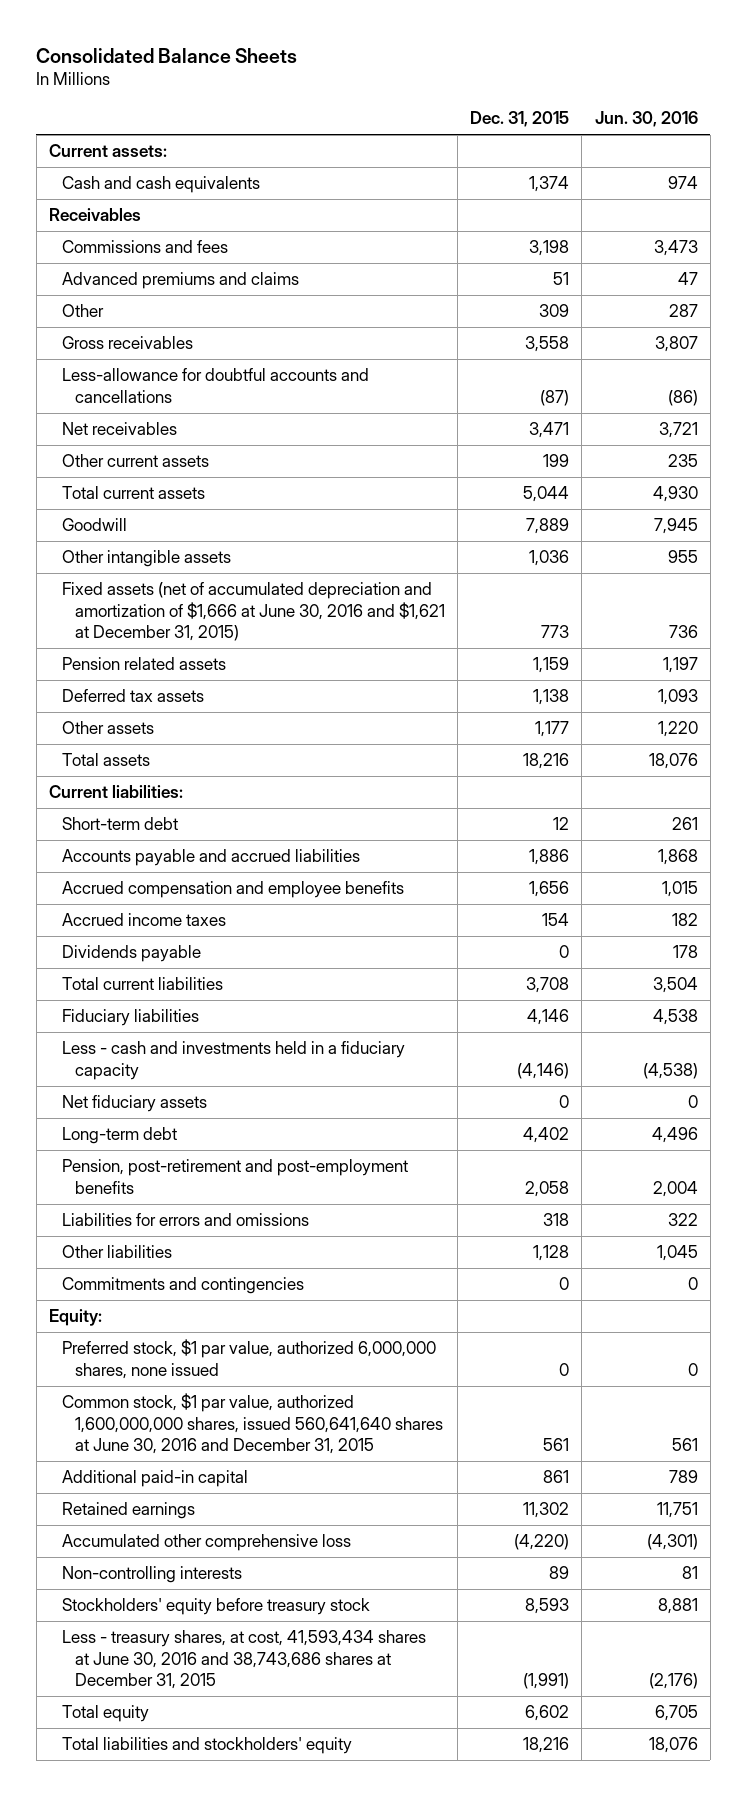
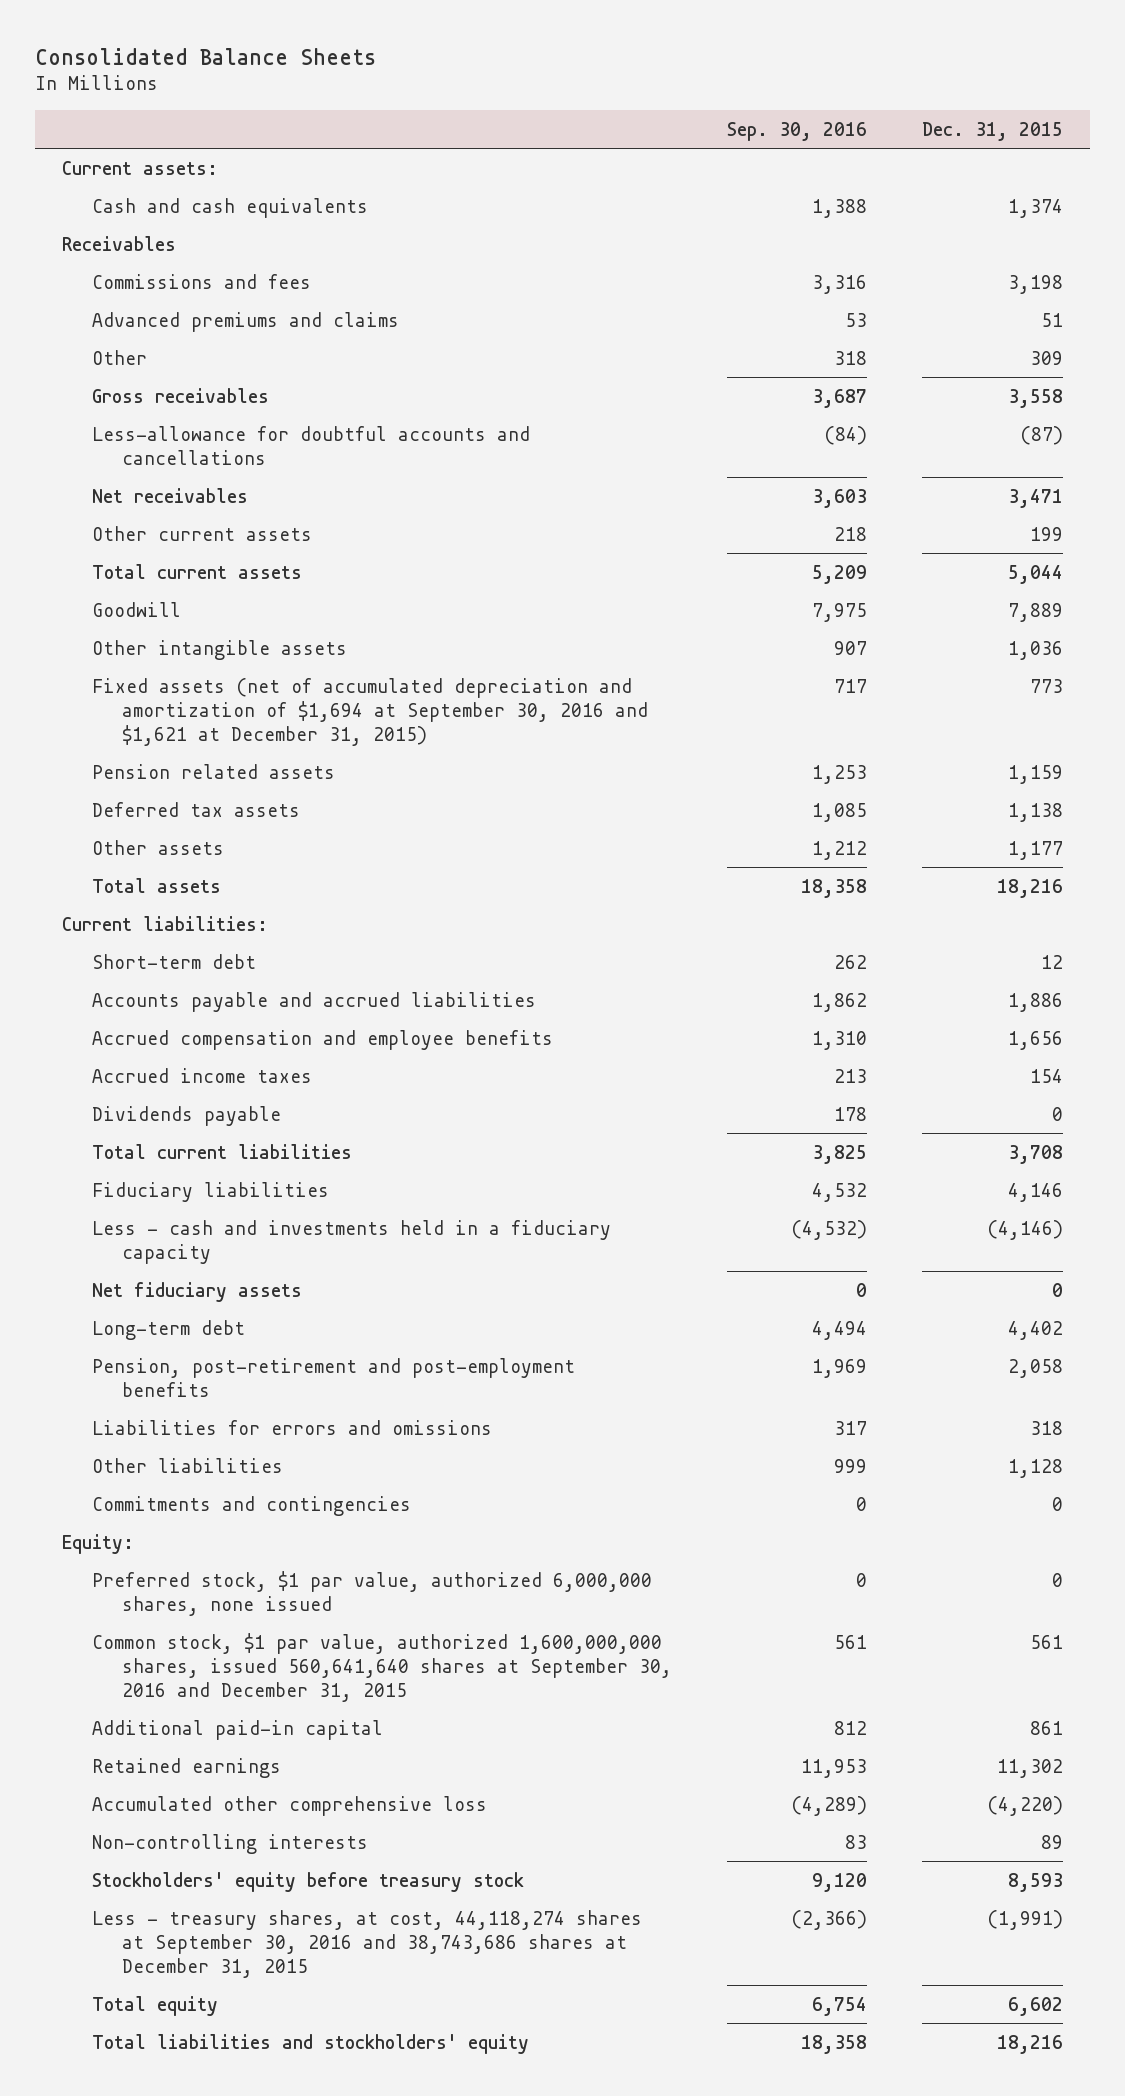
[594,111,698,128] Jun. 30, 2016 -> none
none -> [727,121,868,141] Sep. 30, 2016
[62,582,446,642] Fixed assets (net of accumulated depreciation and amortization of $1,666 at June 30, 2016 and $1,621 at December 31, 2015) -> [92,677,649,746] Fixed assets (net of accumulated depreciation and amortization of $1,694 at September 30, 2016 and $1,621 at December 31, 2015)
[62,1393,444,1455] Common stock, $1 par value, authorized 1,600,000,000 shares, issued 560,641,640 shares at June 30, 2016 and December 31, 2015 -> [92,1632,673,1702] Common stock, $1 par value, authorized 1,600,000,000 shares, issued 560,641,640 shares at September 30, 2016 and December 31, 2015
[62,1630,427,1690] Less - treasury shares, at cost, 41,593,434 shares at June 30, 2016 and 38,743,686 shares at December 31, 2015 -> [92,1909,643,1978] Less - treasury shares, at cost, 44,118,274 shares at September 30, 2016 and 38,743,686 shares at December 31, 2015

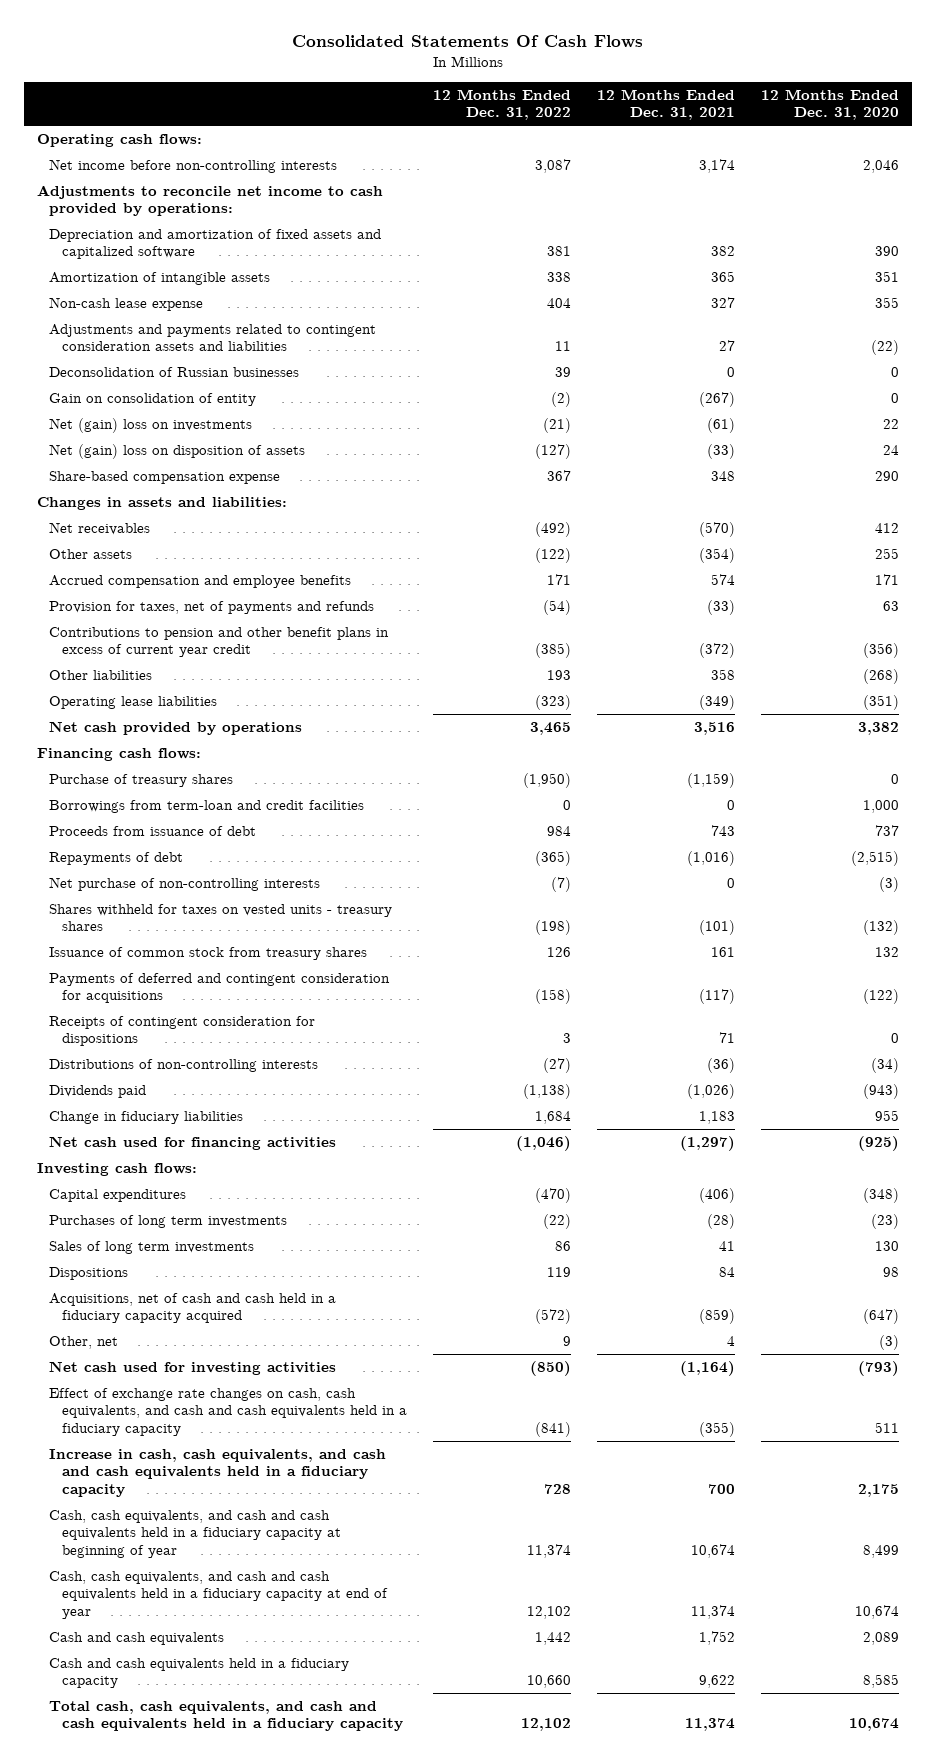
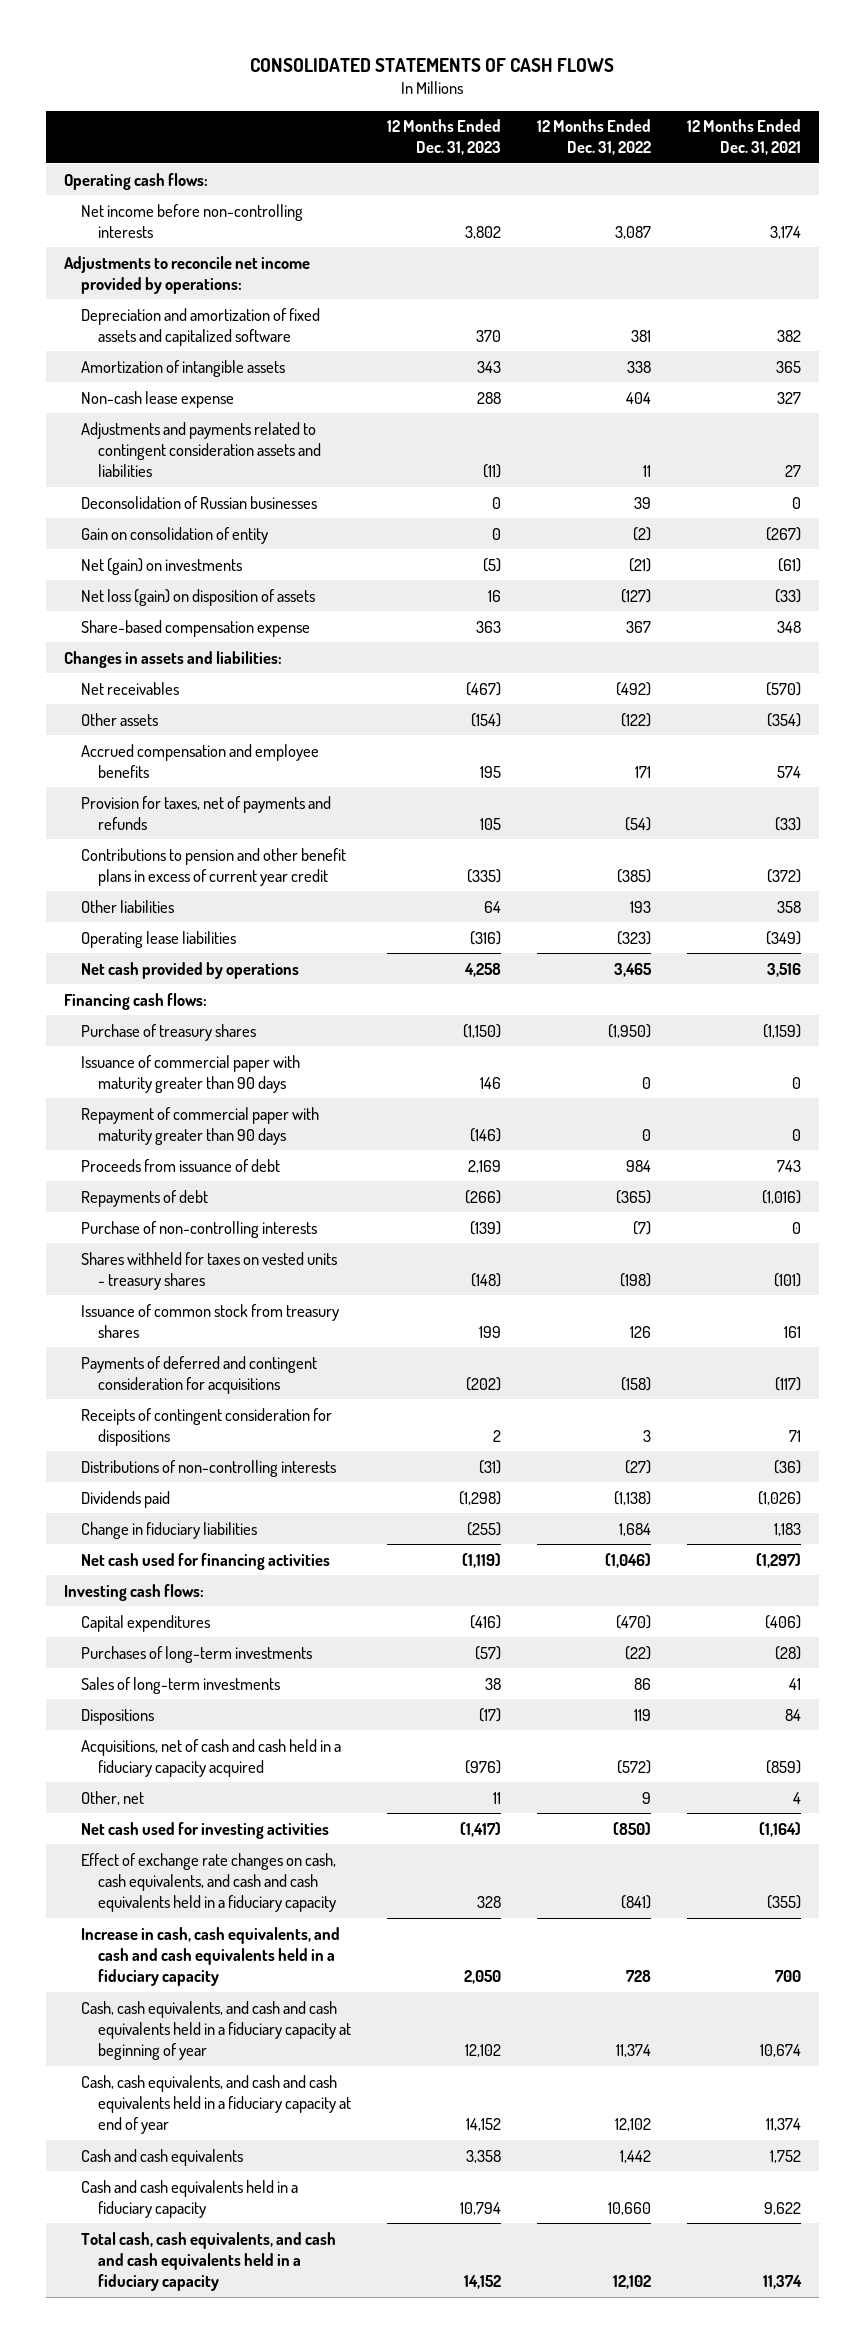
[291,34,643,48] Consolidated Statements Of Cash Flows -> [250,57,615,72] CONSOLIDATED STATEMENTS OF CASH FLOWS
[761,88,900,121] 12 Months Ended Dec. 31, 2020 -> none
none -> [387,119,502,156] 12 Months Ended Dec. 31, 2023
[36,185,383,217] Adjustments to reconcile net income to cash provided by operations: -> [64,255,311,294] Adjustments to reconcile net income provided by operations:
[49,418,253,434] Net (gain) loss on investments -> [81,557,243,575] Net (gain) on investments
[49,444,306,460] Net (gain) loss on disposition of assets -> [81,588,316,606] Net loss (gain) on disposition of assets
[49,800,365,814] Borrowings from term-loan and credit facilities -> none
none -> [81,1054,301,1093] Issuance of commercial paper with maturity greater than 90 days
none -> [81,1106,320,1145] Repayment of commercial paper with maturity greater than 90 days
[49,877,321,892] Net purchase of non-controlling interests -> [81,1220,318,1238] Purchase of non-controlling interests
[49,1215,288,1229] Purchases of long term investments -> [81,1645,313,1663] Purchases of long-term investments
[49,1241,255,1255] Sales of long term investments -> [81,1676,281,1694] Sales of long-term investments

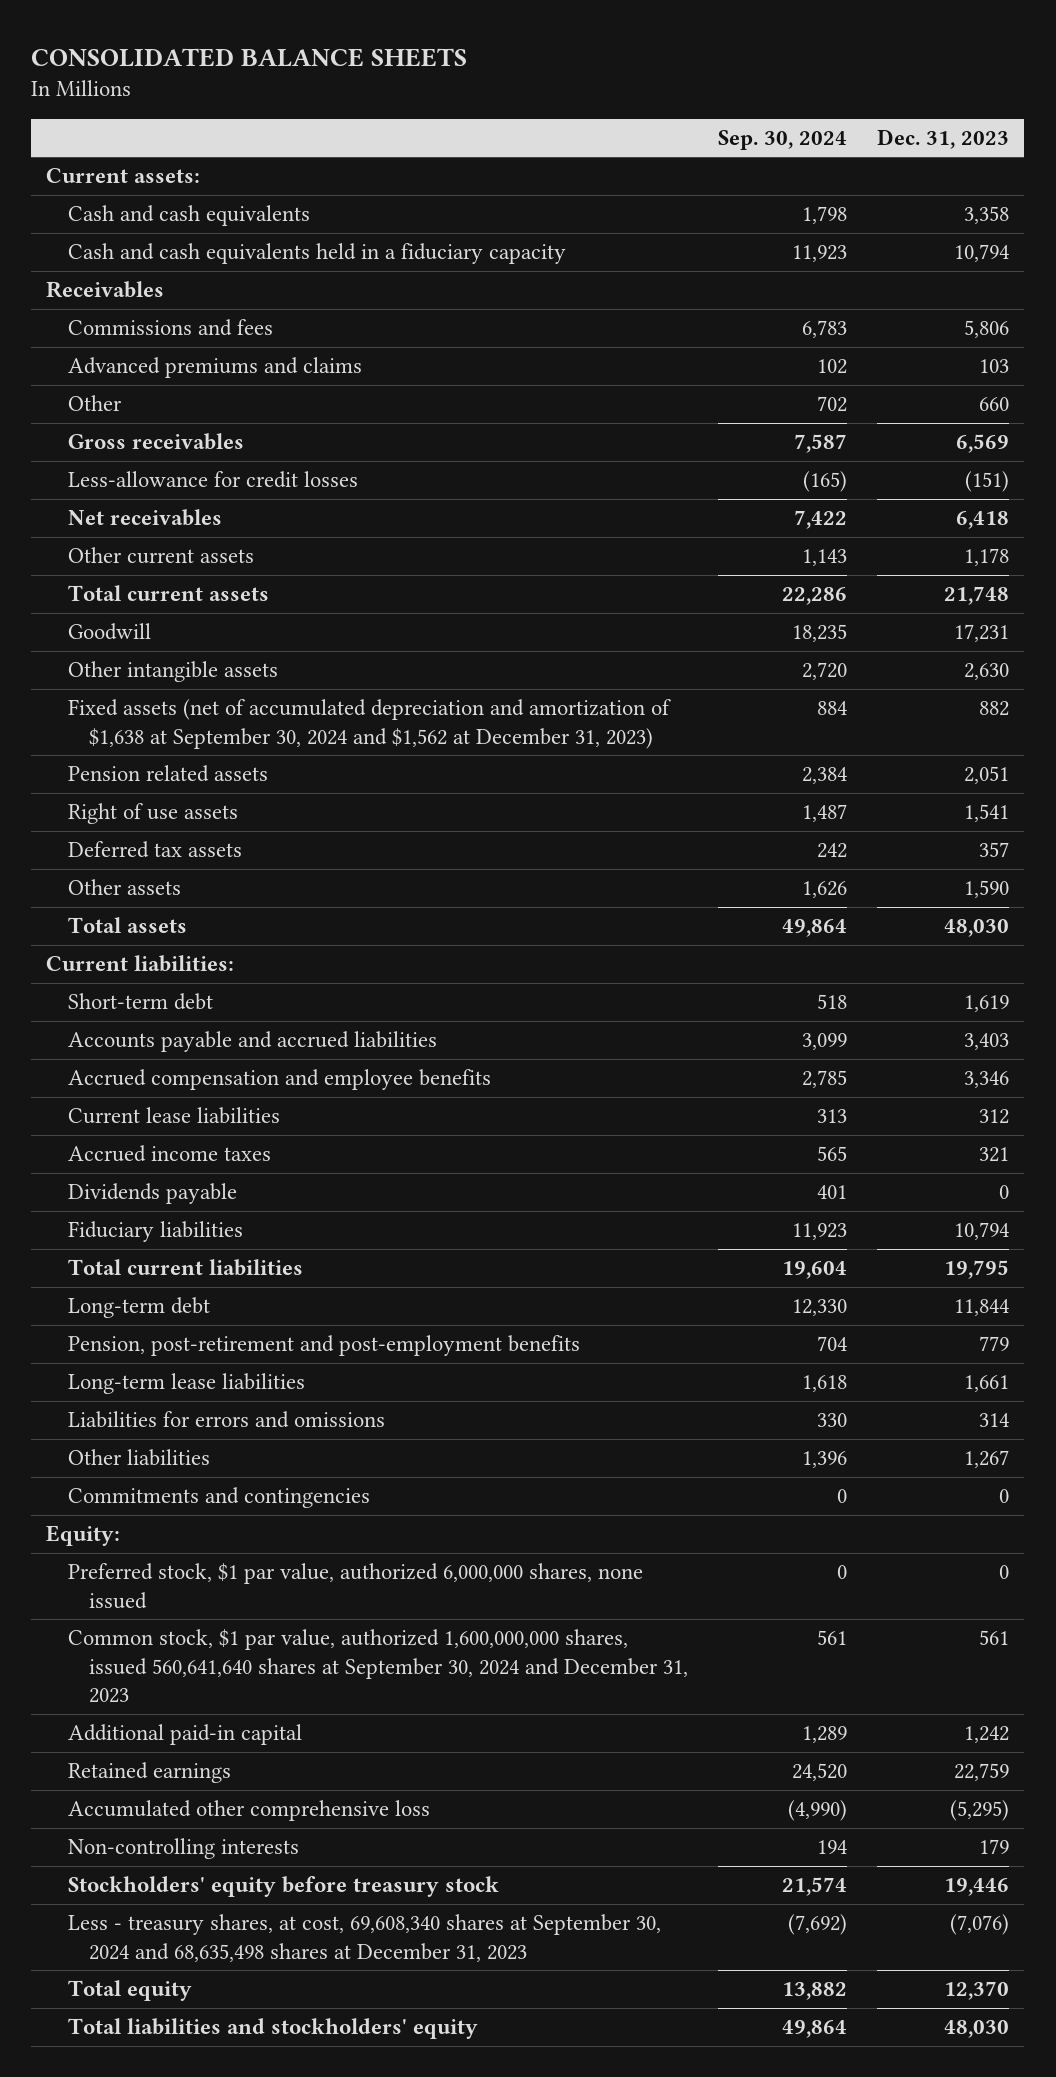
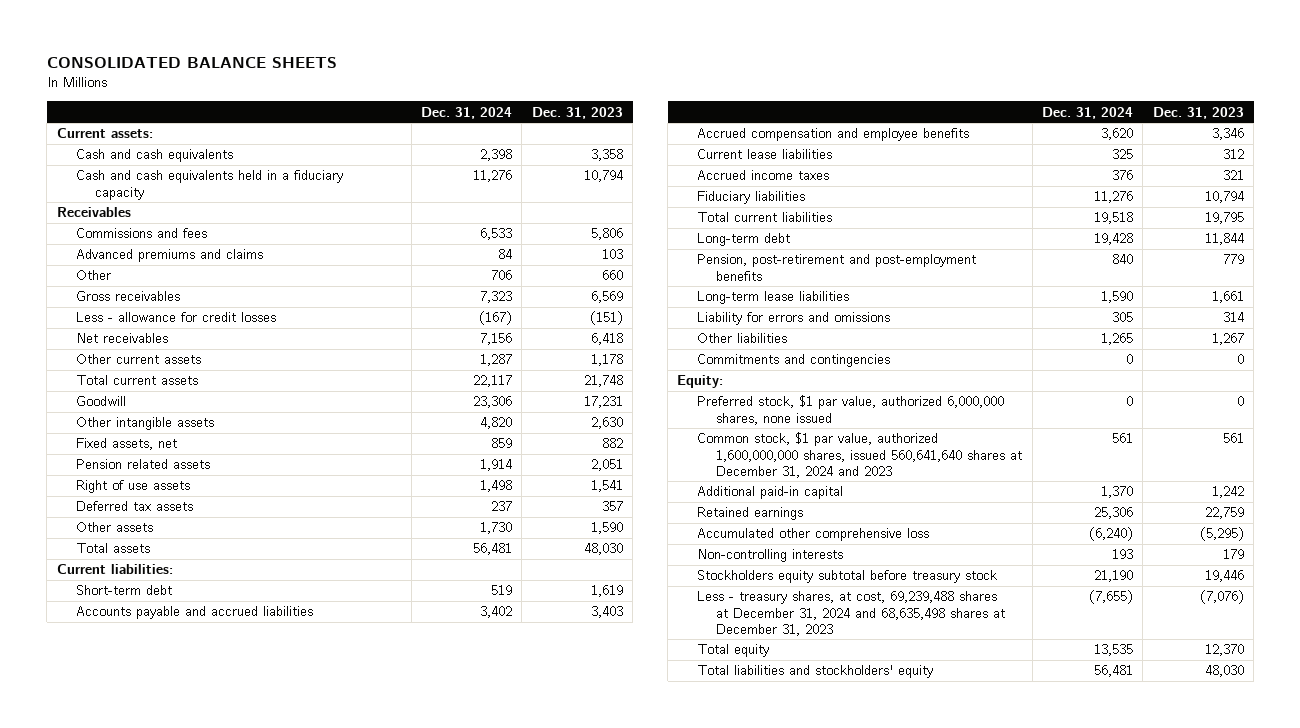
[718,129,848,150] Sep. 30, 2024 -> none
none -> [421,106,513,119] Dec. 31, 2024
[67,471,358,489] Less-allowance for credit losses -> [75,312,276,323] Less - allowance for credit losses
[67,699,671,749] Fixed assets (net of accumulated depreciation and amortization of $1,638 at September 30, 2024 and $1,562 at December 31, 2023) -> [75,438,177,451] Fixed assets, net
[67,1183,237,1205] Dividends payable -> none
[67,1411,385,1429] Liabilities for errors and omissions -> [696,312,890,326] Liability for errors and omissions
[67,1629,689,1704] Common stock, $1 par value, authorized 1,600,000,000 shares, issued 560,641,640 shares at September 30, 2024 and December 31, 2023 -> [696,432,1023,478] Common stock, $1 par value, authorized 1,600,000,000 shares, issued 560,641,640 shares at December 31, 2024 and 2023
[67,1876,499,1898] Stockholders' equity before treasury stock -> [696,570,997,584] Stockholders equity subtotal before treasury stock
[67,1914,661,1962] Less - treasury shares, at cost, 69,608,340 shares at September 30, 2024 and 68,635,498 shares at December 31, 2023 -> [696,591,1006,636] Less - treasury shares, at cost, 69,239,488 shares at December 31, 2024 and 68,635,498 shares at December 31, 2023

